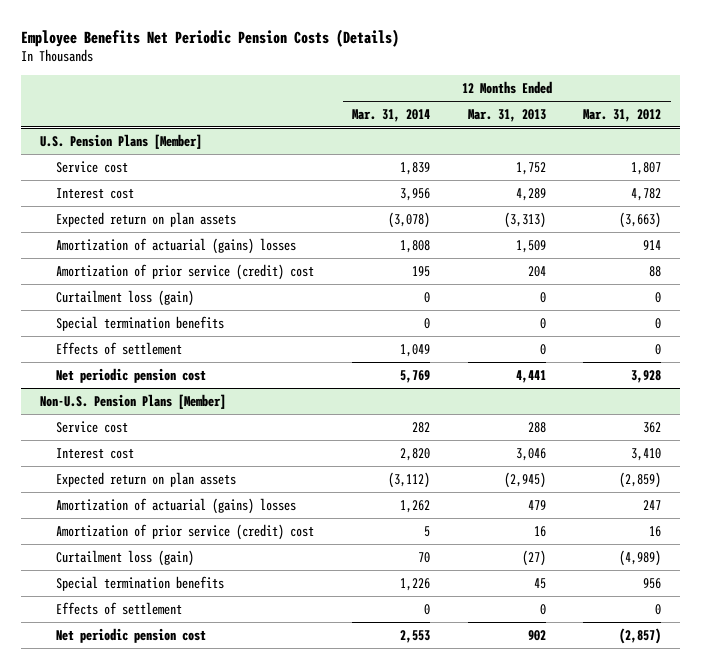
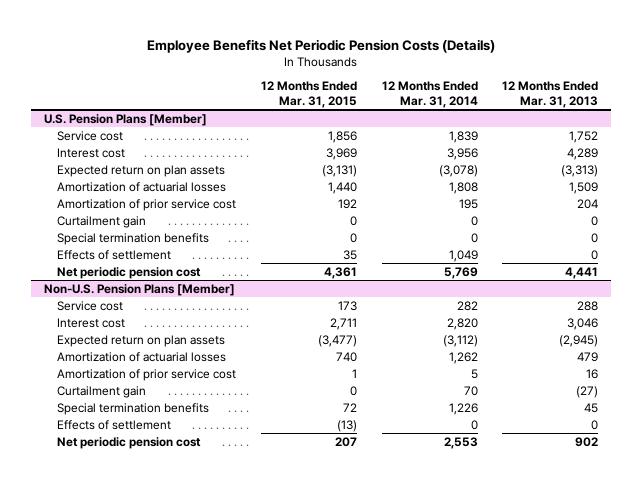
[583,108,662,122] Mar. 31, 2012 -> none
none -> [261,81,358,108] 12 Months Ended Mar. 31, 2015
[56,237,297,254] Amortization of actuarial (gains) losses -> [57,181,227,192] Amortization of actuarial losses
[56,263,315,280] Amortization of prior service (credit) cost -> [57,198,237,211] Amortization of prior service cost
[56,289,195,306] Curtailment loss (gain) -> [57,215,147,228] Curtailment gain
[56,497,297,514] Amortization of actuarial (gains) losses -> [57,351,227,362] Amortization of actuarial losses
[56,523,315,540] Amortization of prior service (credit) cost -> [57,368,237,381] Amortization of prior service cost
[56,549,195,566] Curtailment loss (gain) -> [57,385,147,398] Curtailment gain

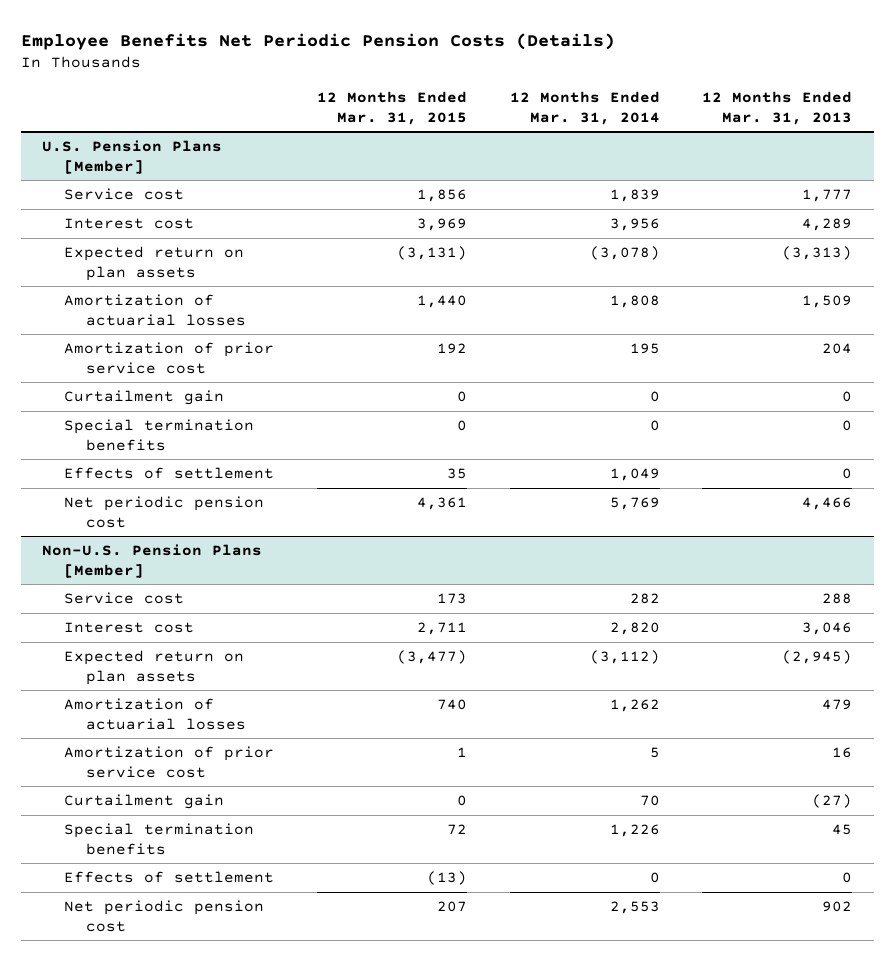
[569,130,599,143] 1,752 -> [802,189,853,203] 1,777
[565,266,599,279] 4,441 -> [802,497,853,511] 4,466

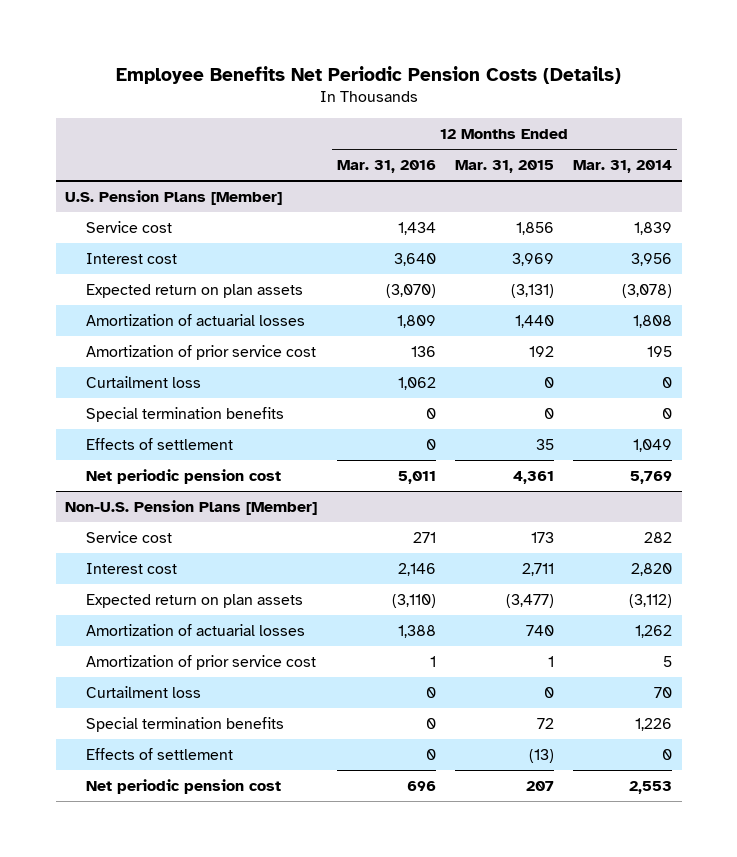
[702,91,853,125] 12 Months Ended Mar. 31, 2013 -> none
none -> [336,160,436,174] Mar. 31, 2016
[63,390,224,406] Curtailment gain -> [86,375,202,388] Curtailment loss
[63,794,224,810] Curtailment gain -> [86,685,202,698] Curtailment loss

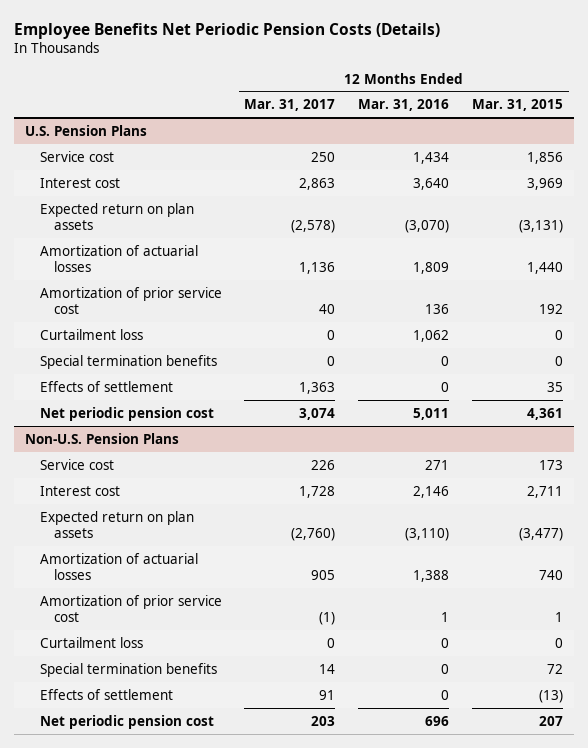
[573,160,673,174] Mar. 31, 2014 -> none
none -> [244,99,336,112] Mar. 31, 2017
[65,189,283,205] U.S. Pension Plans [Member] -> [25,124,148,136] U.S. Pension Plans
[65,499,318,515] Non-U.S. Pension Plans [Member] -> [25,432,180,444] Non-U.S. Pension Plans

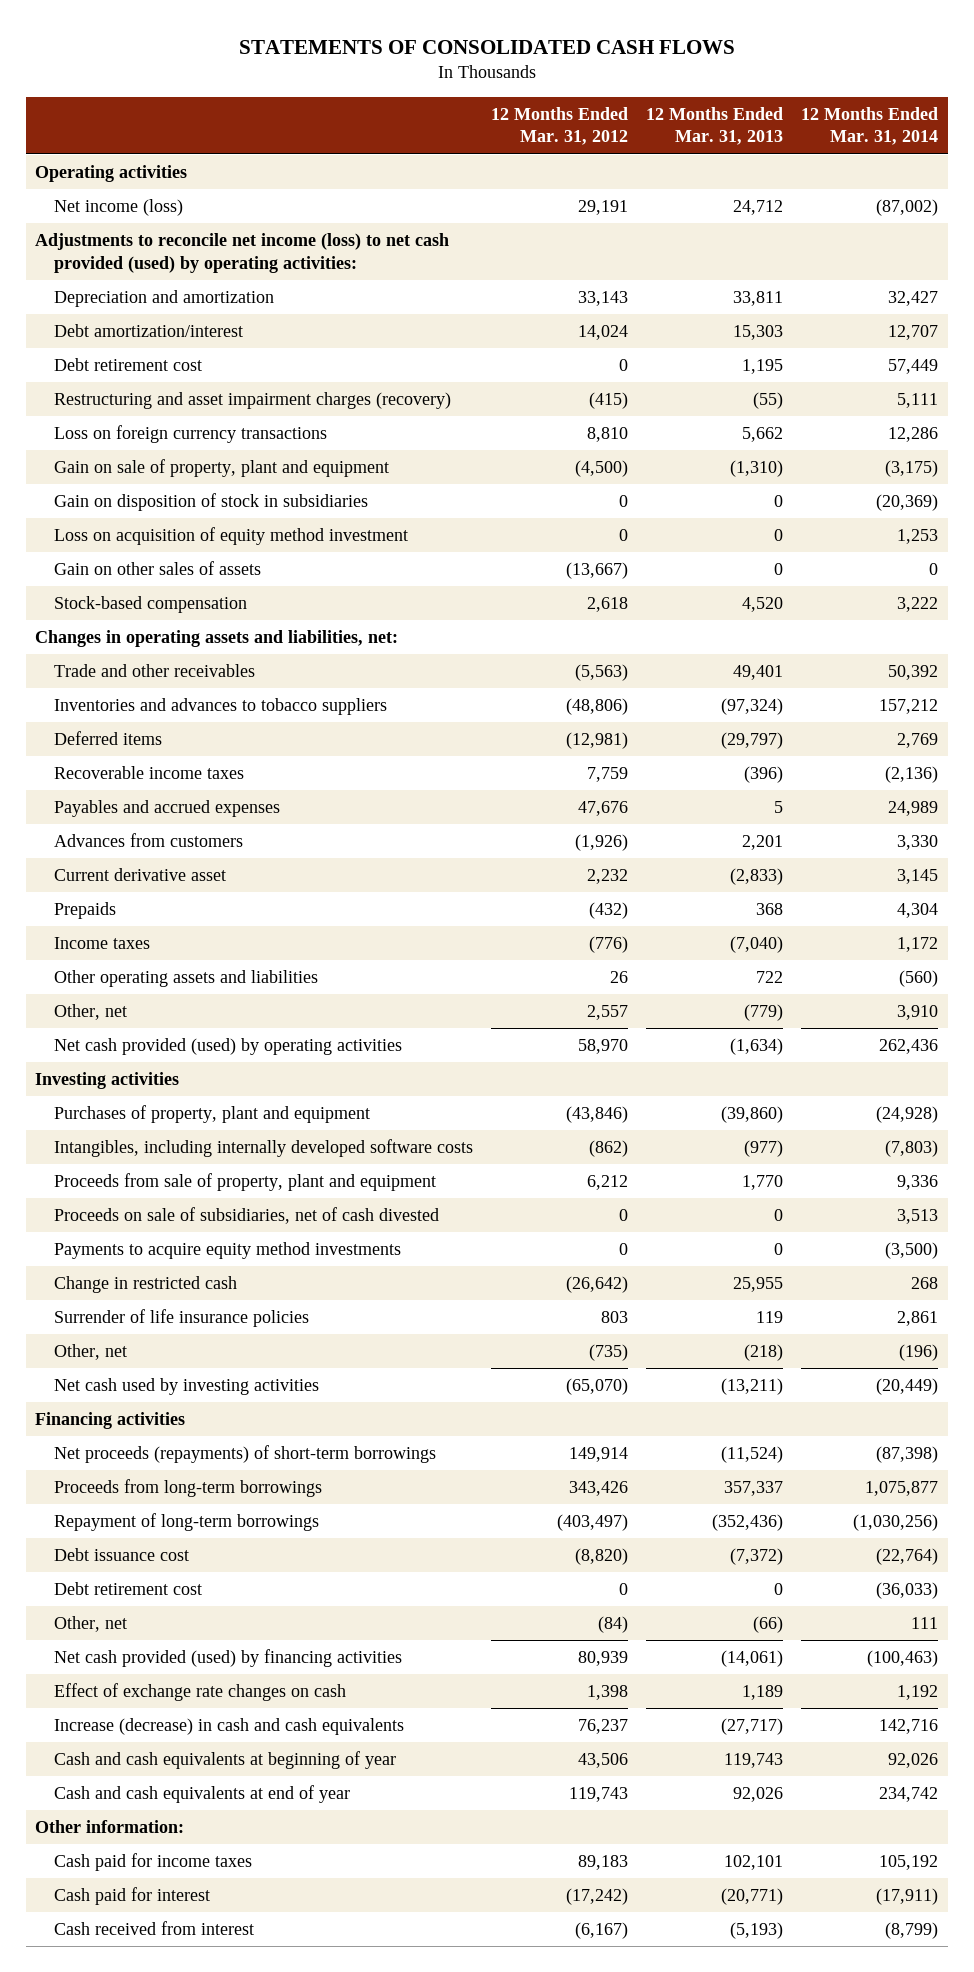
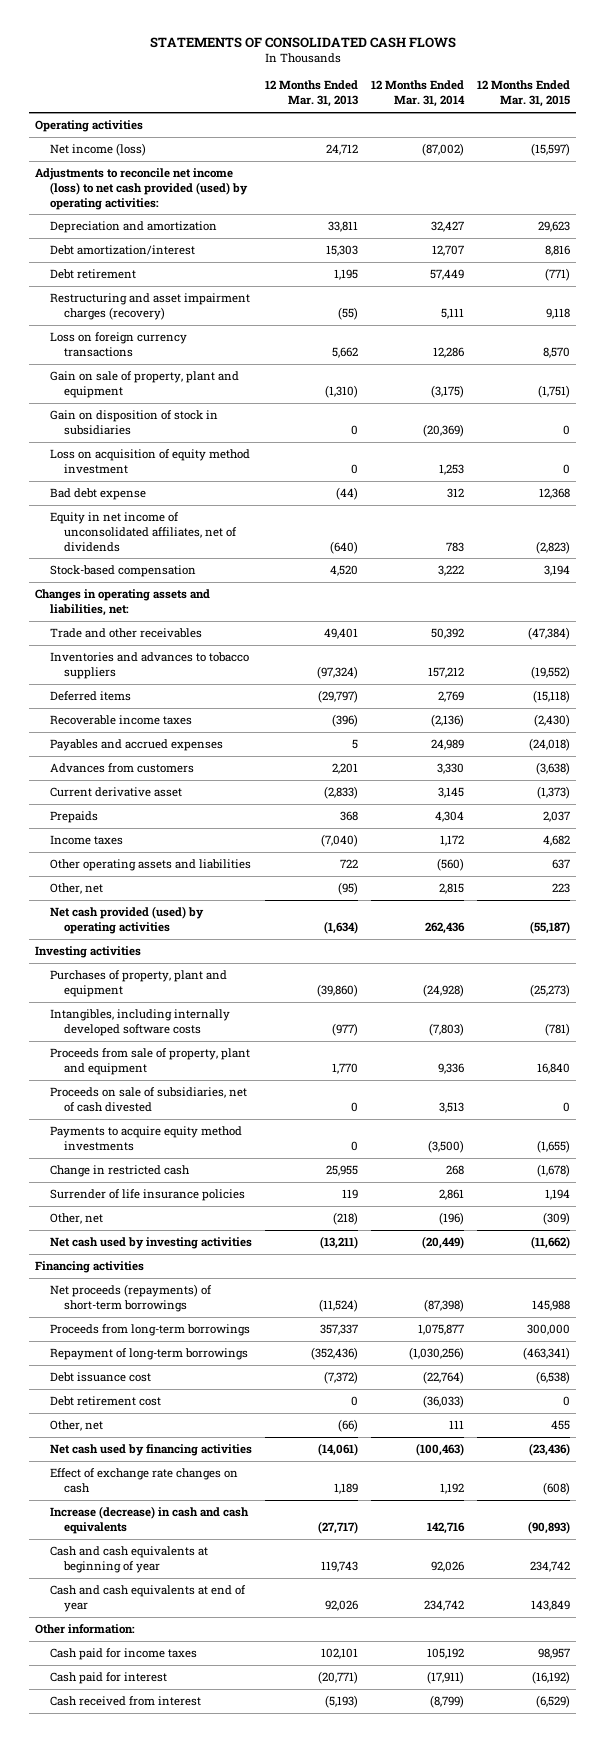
[491,106,629,146] 12 Months Ended Mar. 31, 2012 -> none
none -> [476,80,570,108] 12 Months Ended Mar. 31, 2015
[53,358,202,372] Debt retirement cost -> [49,269,136,280] Debt retirement
[53,561,261,576] Gain on other sales of assets -> none
none -> [49,488,146,501] Bad debt expense
none -> [49,512,238,552] Equity in net income of unconsolidated affiliates, net of dividends
[744,1004,784,1022] (779) -> [337,882,358,896] (95)
[897,1005,939,1021] 3,910 -> [438,883,464,895] 2,815
[53,1649,402,1668] Net cash provided (used) by financing activities -> [49,1444,252,1457] Net cash used by financing activities

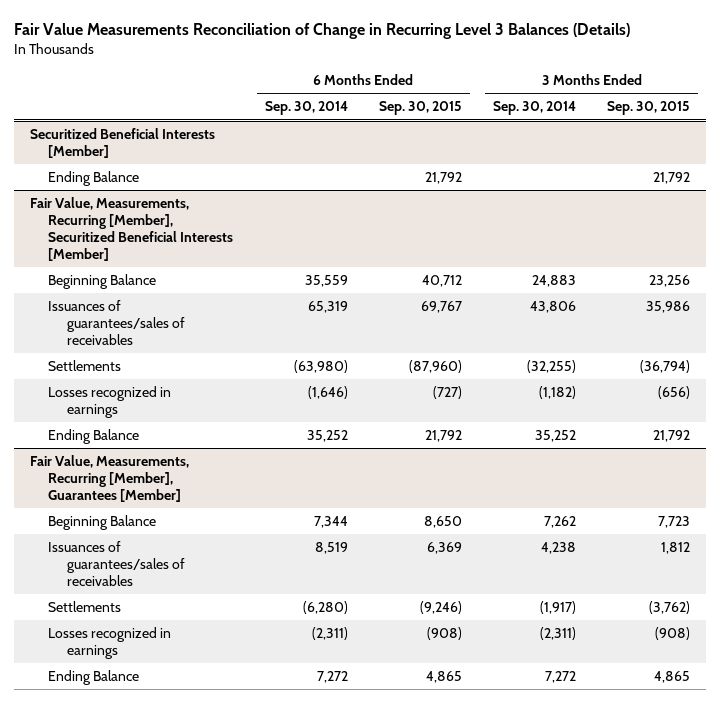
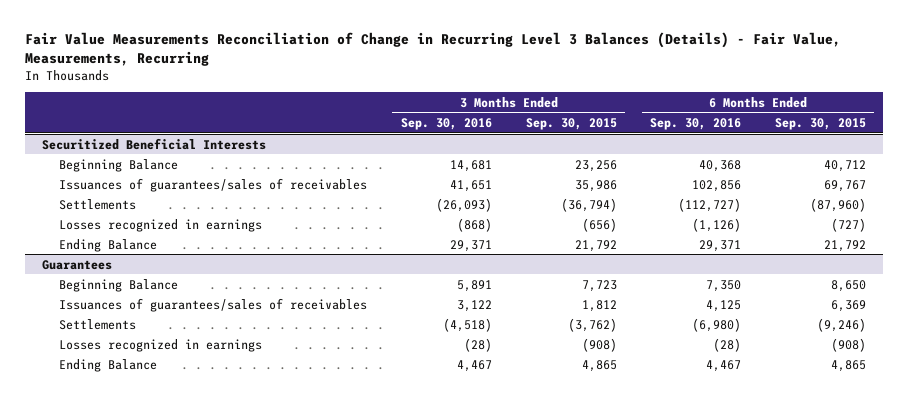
[13,23,630,40] Fair Value Measurements Reconciliation of Change in Recurring Level 3 Balances (Details) -> [24,31,841,67] Fair Value Measurements Reconciliation of Change in Recurring Level 3 Balances (Details) - Fair Value, Measurements, Recurring
[264,101,348,116] Sep. 30, 2014 -> none
[493,101,577,116] Sep. 30, 2014 -> none
none -> [400,118,492,131] Sep. 30, 2016
none -> [650,118,742,131] Sep. 30, 2016
[48,170,140,186] Ending Balance -> none
[29,196,234,261] Fair Value, Measurements, Recurring [Member], Securitized Beneficial Interests [Member] -> none
[29,127,215,158] Securitized Beneficial Interests [Member] -> [41,137,266,150] Securitized Beneficial Interests
[29,454,189,502] Fair Value, Measurements, Recurring [Member], Guarantees [Member] -> none
none -> [41,259,112,270] Guarantees

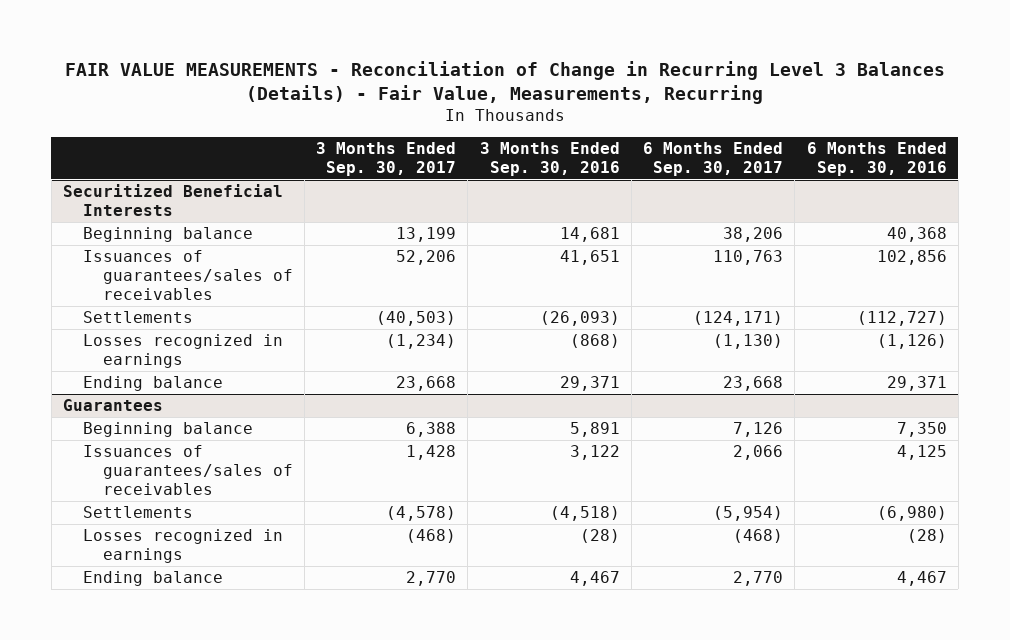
[24,31,841,67] Fair Value Measurements Reconciliation of Change in Recurring Level 3 Balances (Details) - Fair Value, Measurements, Recurring -> [64,60,945,105] FAIR VALUE MEASUREMENTS - Reconciliation of Change in Recurring Level 3 Balances (Details) - Fair Value, Measurements, Recurring
[525,118,617,131] Sep. 30, 2015 -> none
[774,118,866,131] Sep. 30, 2015 -> none
none -> [316,141,457,176] 3 Months Ended Sep. 30, 2017
none -> [643,141,784,176] 6 Months Ended Sep. 30, 2017
[59,158,179,172] Beginning Balance -> [82,227,253,243] Beginning balance
[59,238,158,252] Ending Balance -> [82,376,223,392] Ending balance
[59,278,179,292] Beginning Balance -> [82,422,253,438] Beginning balance
[59,358,158,372] Ending Balance -> [82,571,223,587] Ending balance

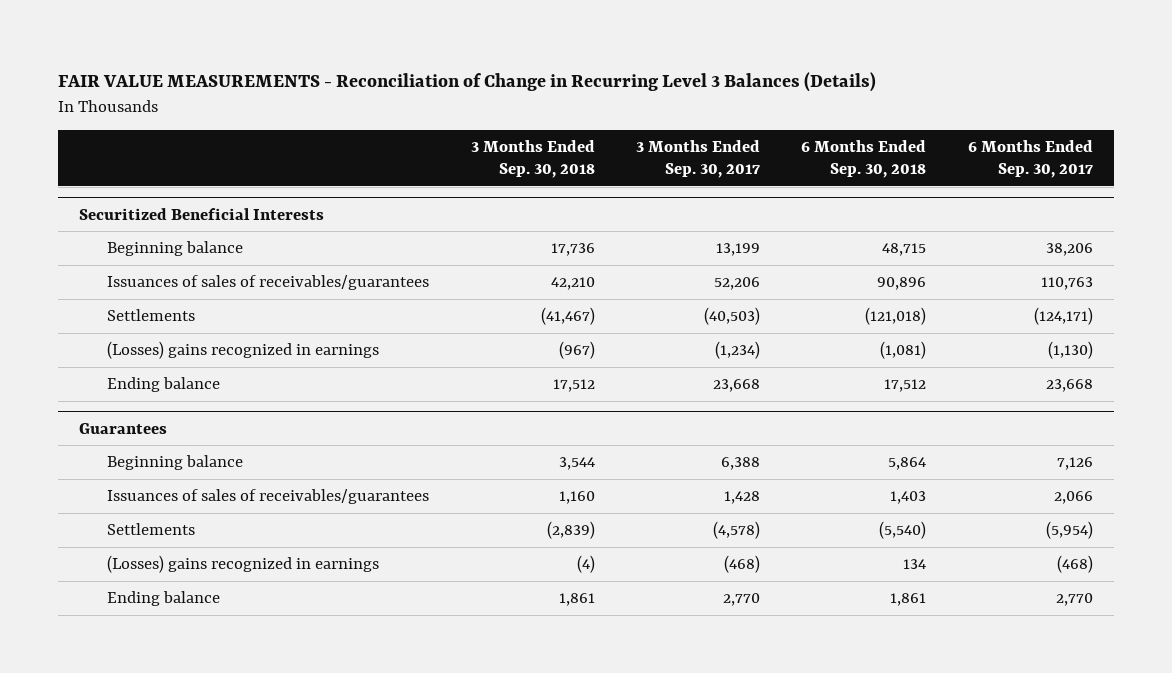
[64,60,945,105] FAIR VALUE MEASUREMENTS - Reconciliation of Change in Recurring Level 3 Balances (Details) - Fair Value, Measurements, Recurring -> [58,71,877,92] FAIR VALUE MEASUREMENTS - Reconciliation of Change in Recurring Level 3 Balances (Details)
[479,141,620,176] 3 Months Ended Sep. 30, 2016 -> none
[806,141,947,176] 6 Months Ended Sep. 30, 2016 -> none
none -> [470,140,595,178] 3 Months Ended Sep. 30, 2018
none -> [801,140,927,178] 6 Months Ended Sep. 30, 2018
[82,250,293,300] Issuances of guarantees/sales of receivables -> [107,275,430,291] Issuances of sales of receivables/guarantees
[82,334,283,369] Losses recognized in earnings -> [107,341,380,360] (Losses) gains recognized in earnings
[82,445,293,495] Issuances of guarantees/sales of receivables -> [107,489,430,505] Issuances of sales of receivables/guarantees
[82,529,283,564] Losses recognized in earnings -> [107,555,380,574] (Losses) gains recognized in earnings

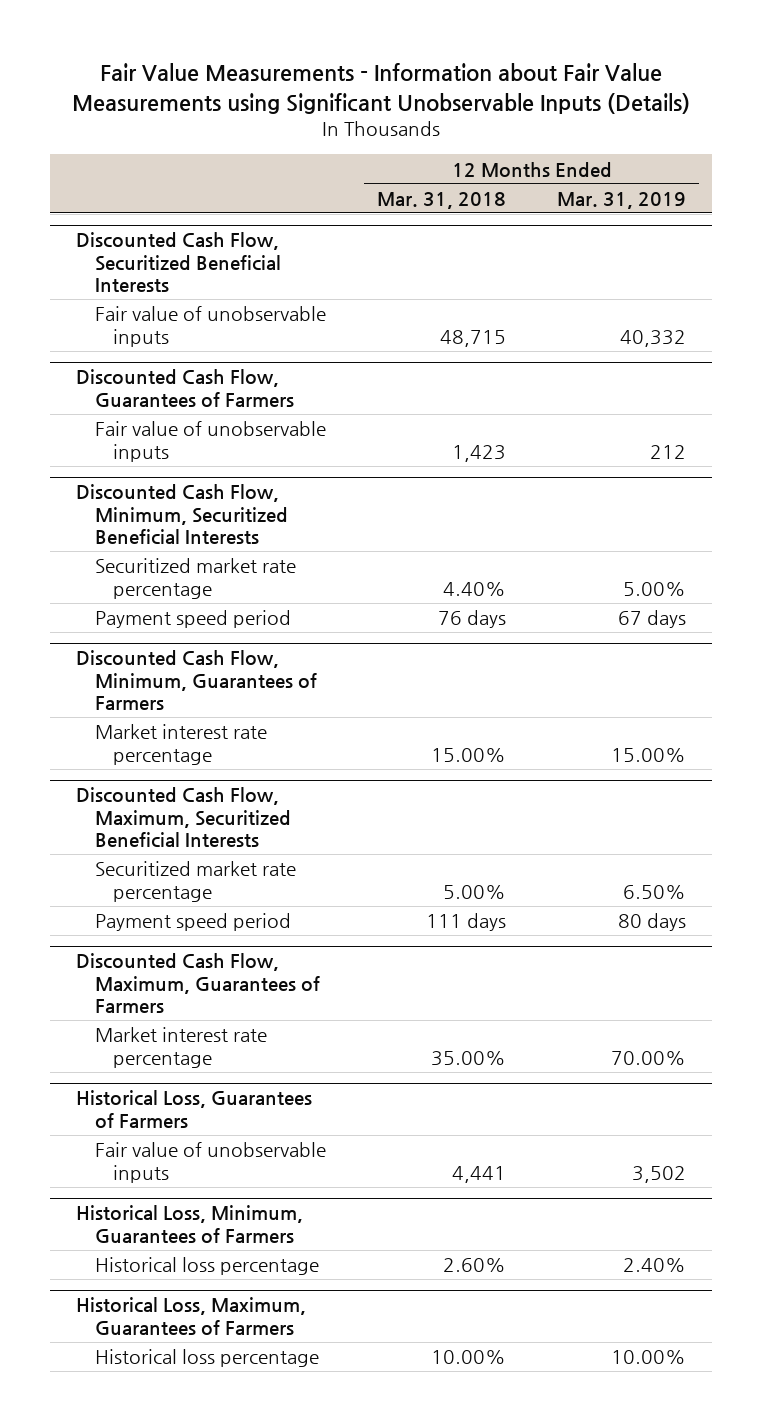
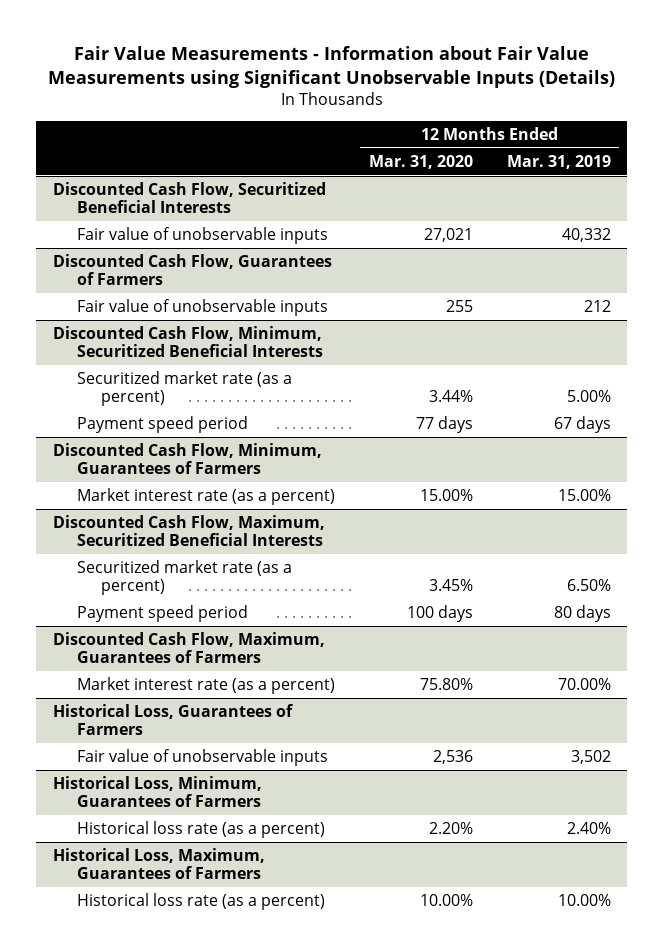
[376,191,506,209] Mar. 31, 2018 -> none
none -> [368,154,473,169] Mar. 31, 2020
[94,558,296,599] Securitized market rate percentage -> [76,370,292,407] Securitized market rate (as a percent)
[94,724,267,765] Market interest rate percentage -> [76,487,335,505] Market interest rate (as a percent)
[94,861,296,902] Securitized market rate percentage -> [76,559,292,596] Securitized market rate (as a percent)
[94,1027,267,1068] Market interest rate percentage -> [76,676,335,694] Market interest rate (as a percent)
[94,1257,319,1276] Historical loss percentage -> [76,820,325,838] Historical loss rate (as a percent)
[94,1349,319,1368] Historical loss percentage -> [76,892,325,910] Historical loss rate (as a percent)

